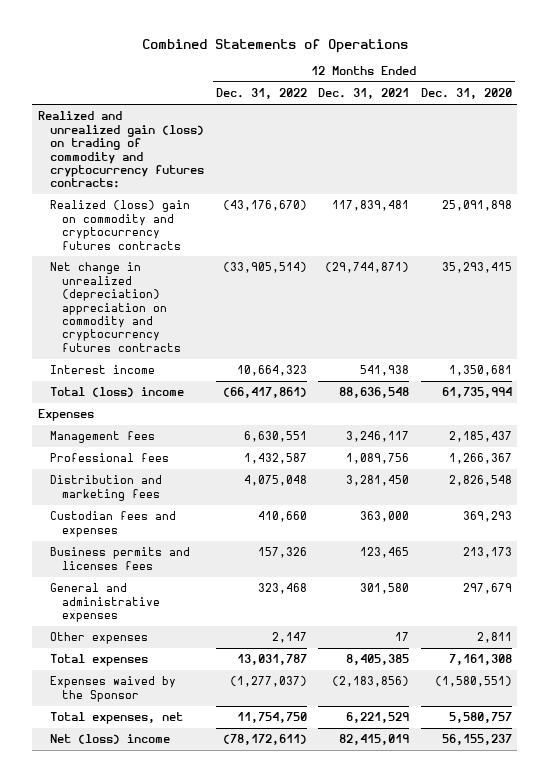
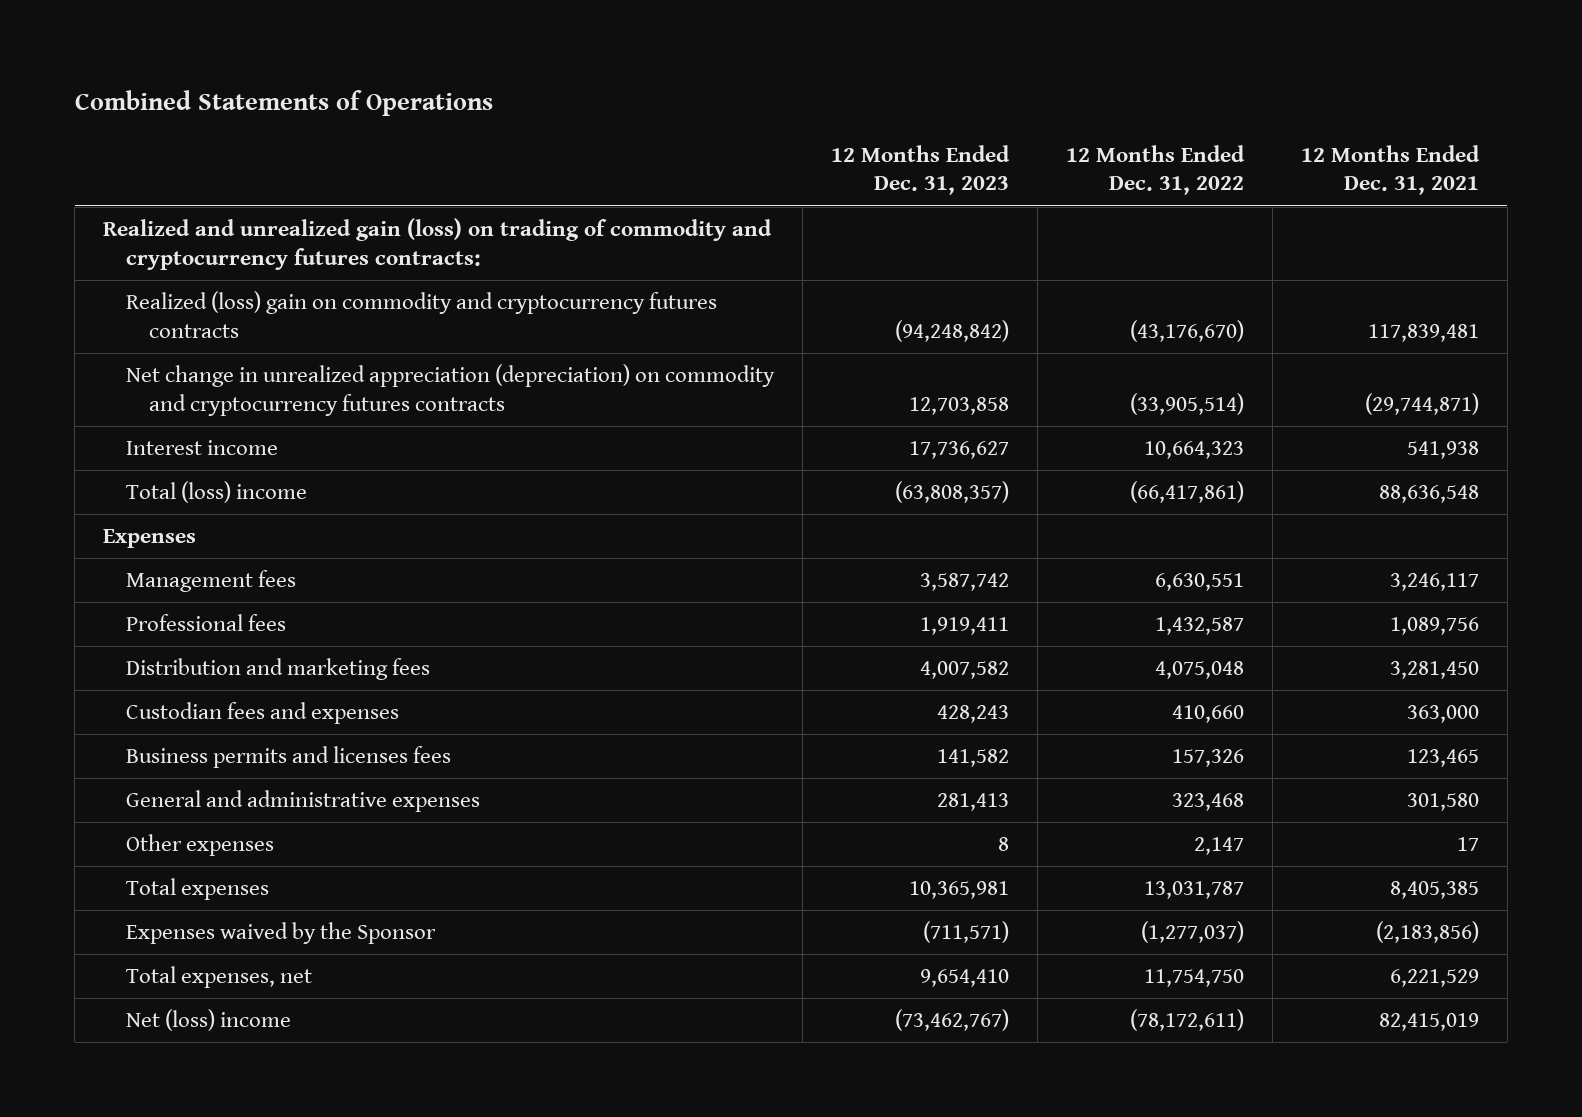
[420,88,512,100] Dec. 31, 2020 -> none
none -> [831,144,1011,196] 12 Months Ended Dec. 31, 2023
[50,262,182,352] Net change in unrealized (depreciation) appreciation on commodity and cryptocurrency futures contracts -> [126,364,776,416] Net change in unrealized appreciation (depreciation) on commodity and cryptocurrency futures contracts

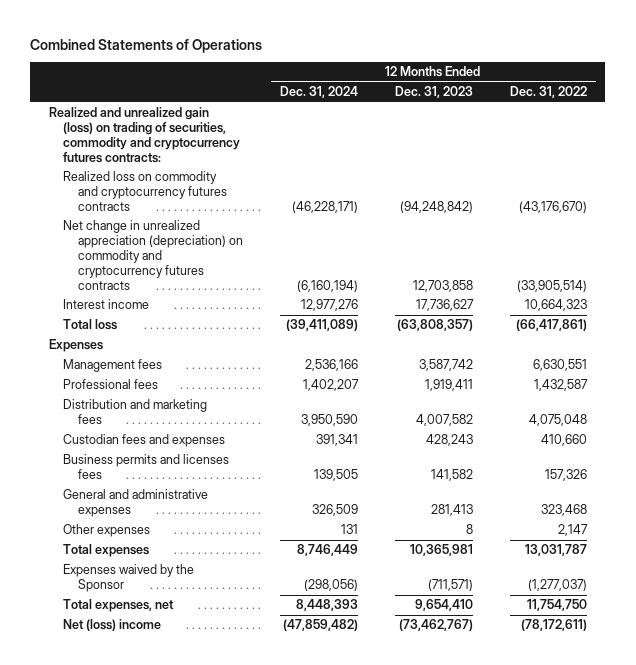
[1300,144,1480,196] 12 Months Ended Dec. 31, 2021 -> none
none -> [279,86,358,99] Dec. 31, 2024
[103,218,773,270] Realized and unrealized gain (loss) on trading of commodity and cryptocurrency futures contracts: -> [48,107,241,163] Realized and unrealized gain (loss) on trading of securities, commodity and cryptocurrency futures contracts:
[126,291,718,338] Realized (loss) gain on commodity and cryptocurrency futures contracts -> [63,171,227,212] Realized loss on commodity and cryptocurrency futures contracts
[126,481,308,504] Total (loss) income -> [63,319,118,331] Total loss

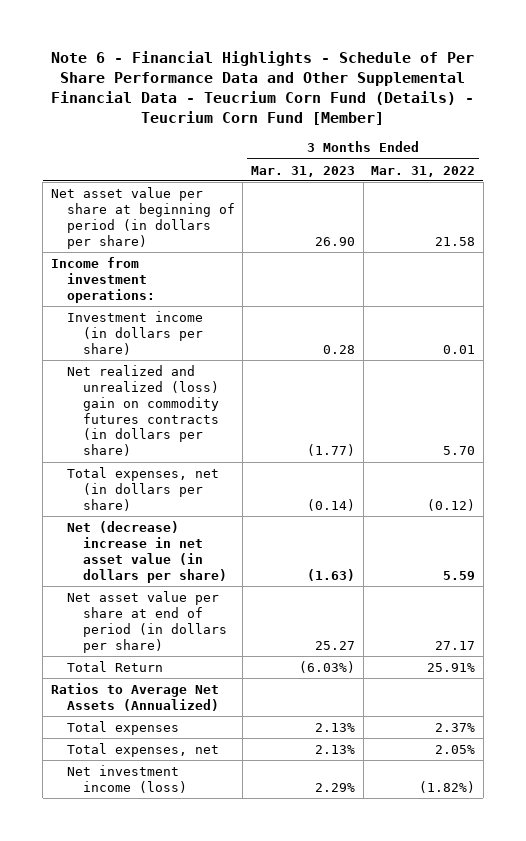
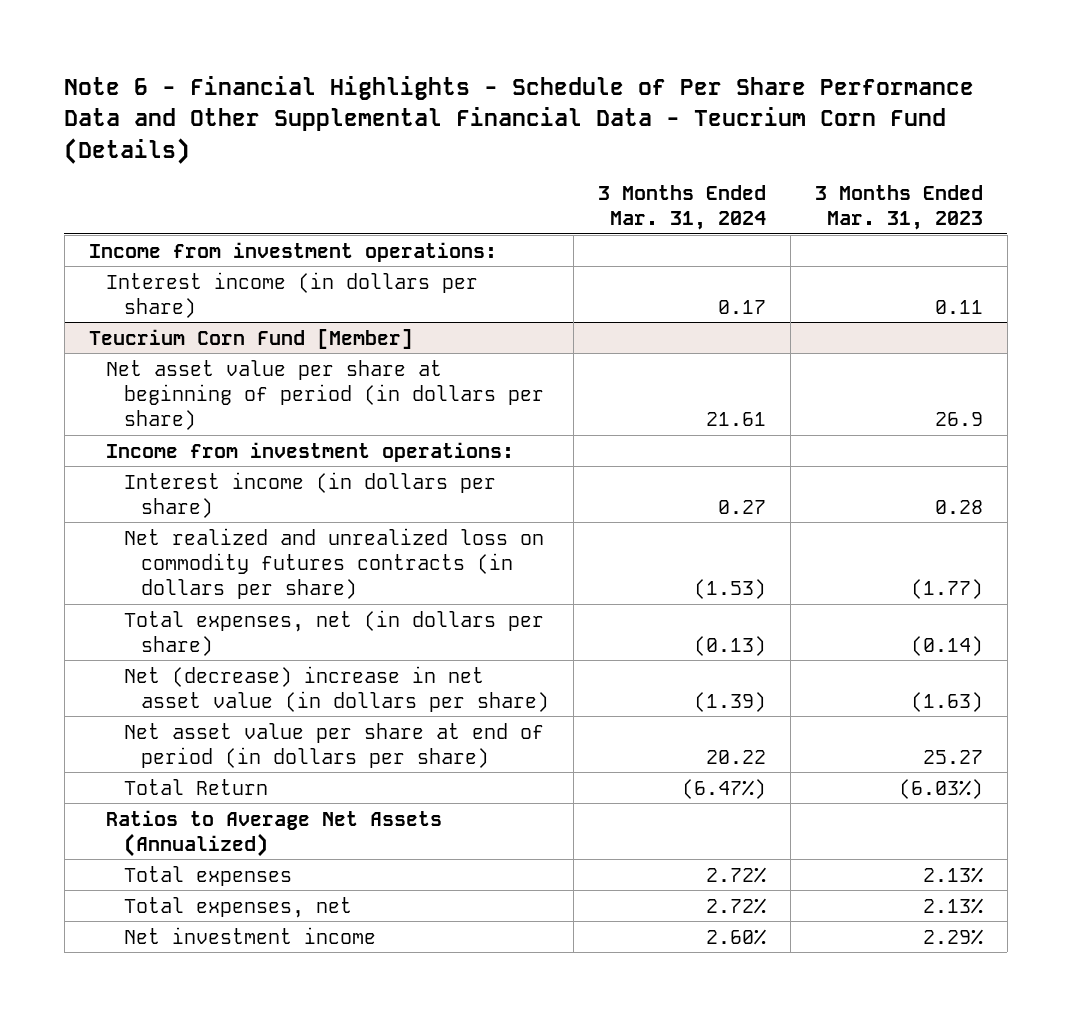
[50,50,474,126] Note 6 - Financial Highlights - Schedule of Per Share Performance Data and Other Supplemental Financial Data - Teucrium Corn Fund (Details) - Teucrium Corn Fund [Member] -> [64,76,975,164] Note 6 - Financial Highlights - Schedule of Per Share Performance Data and Other Supplemental Financial Data - Teucrium Corn Fund (Details)
[371,165,476,177] Mar. 31, 2022 -> none
none -> [598,185,767,231] 3 Months Ended Mar. 31, 2024
[50,186,235,249] Net asset value per share at beginning of period (in dollars per share) -> none
[66,310,203,355] Investment income (in dollars per share) -> [106,271,479,318] Interest income (in dollars per share)
[323,344,356,354] 0.28 -> [934,299,983,314] 0.11
none -> [88,328,413,349] Teucrium Corn Fund [Member]
none -> [106,359,544,431] Net asset value per share at beginning of period (in dollars per share)
none -> [106,441,515,462] Income from investment operations:
none -> [123,471,496,518] Interest income (in dollars per share)
[66,364,219,457] Net realized and unrealized (loss) gain on commodity futures contracts (in dollars per share) -> [123,527,544,600] Net realized and unrealized loss on commodity futures contracts (in dollars per share)
[66,764,187,793] Net investment income (loss) -> [123,926,376,944] Net investment income

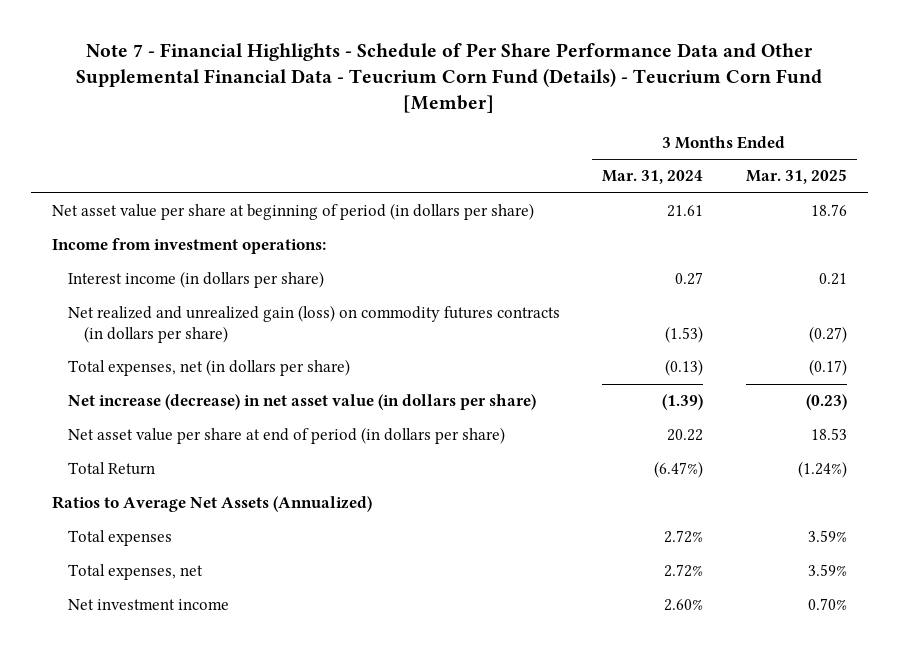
[64,76,975,164] Note 6 - Financial Highlights - Schedule of Per Share Performance Data and Other Supplemental Financial Data - Teucrium Corn Fund (Details) -> [76,42,823,113] Note 7 - Financial Highlights - Schedule of Per Share Performance Data and Other Supplemental Financial Data - Teucrium Corn Fund (Details) - Teucrium Corn Fund [Member]
[814,185,983,231] 3 Months Ended Mar. 31, 2023 -> none
none -> [745,169,847,185] Mar. 31, 2025
[88,241,497,262] Income from investment operations: -> none
[106,271,479,318] Interest income (in dollars per share) -> none
[88,328,413,349] Teucrium Corn Fund [Member] -> none
[123,527,544,600] Net realized and unrealized loss on commodity futures contracts (in dollars per share) -> [67,305,560,343] Net realized and unrealized gain (loss) on commodity futures contracts (in dollars per share)
[123,665,550,712] Net (decrease) increase in net asset value (in dollars per share) -> [67,394,536,411] Net increase (decrease) in net asset value (in dollars per share)

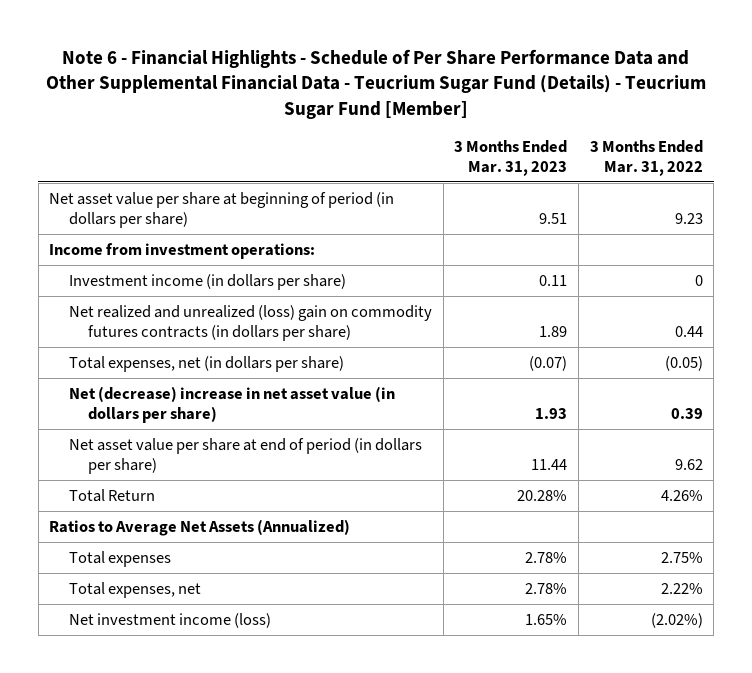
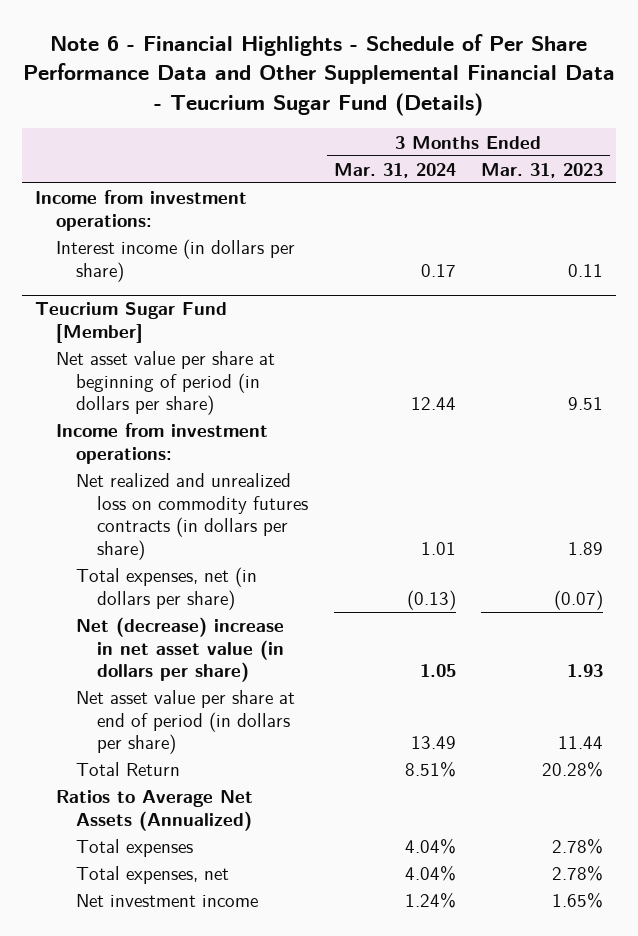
[46,48,707,119] Note 6 - Financial Highlights - Schedule of Per Share Performance Data and Other Supplemental Financial Data - Teucrium Sugar Fund (Details) - Teucrium Sugar Fund [Member] -> [23,34,616,116] Note 6 - Financial Highlights - Schedule of Per Share Performance Data and Other Supplemental Financial Data - Teucrium Sugar Fund (Details)
[589,139,703,176] 3 Months Ended Mar. 31, 2022 -> none
none -> [333,162,456,178] Mar. 31, 2024
none -> [35,190,248,231] Income from investment operations:
none -> [55,239,295,282] Interest income (in dollars per share)
none -> [35,302,228,344] Teucrium Sugar Fund [Member]
[68,273,346,290] Investment income (in dollars per share) -> none
[68,304,432,341] Net realized and unrealized (loss) gain on commodity futures contracts (in dollars per share) -> [76,473,308,560] Net realized and unrealized loss on commodity futures contracts (in dollars per share)
[68,612,271,628] Net investment income (loss) -> [76,894,259,908] Net investment income

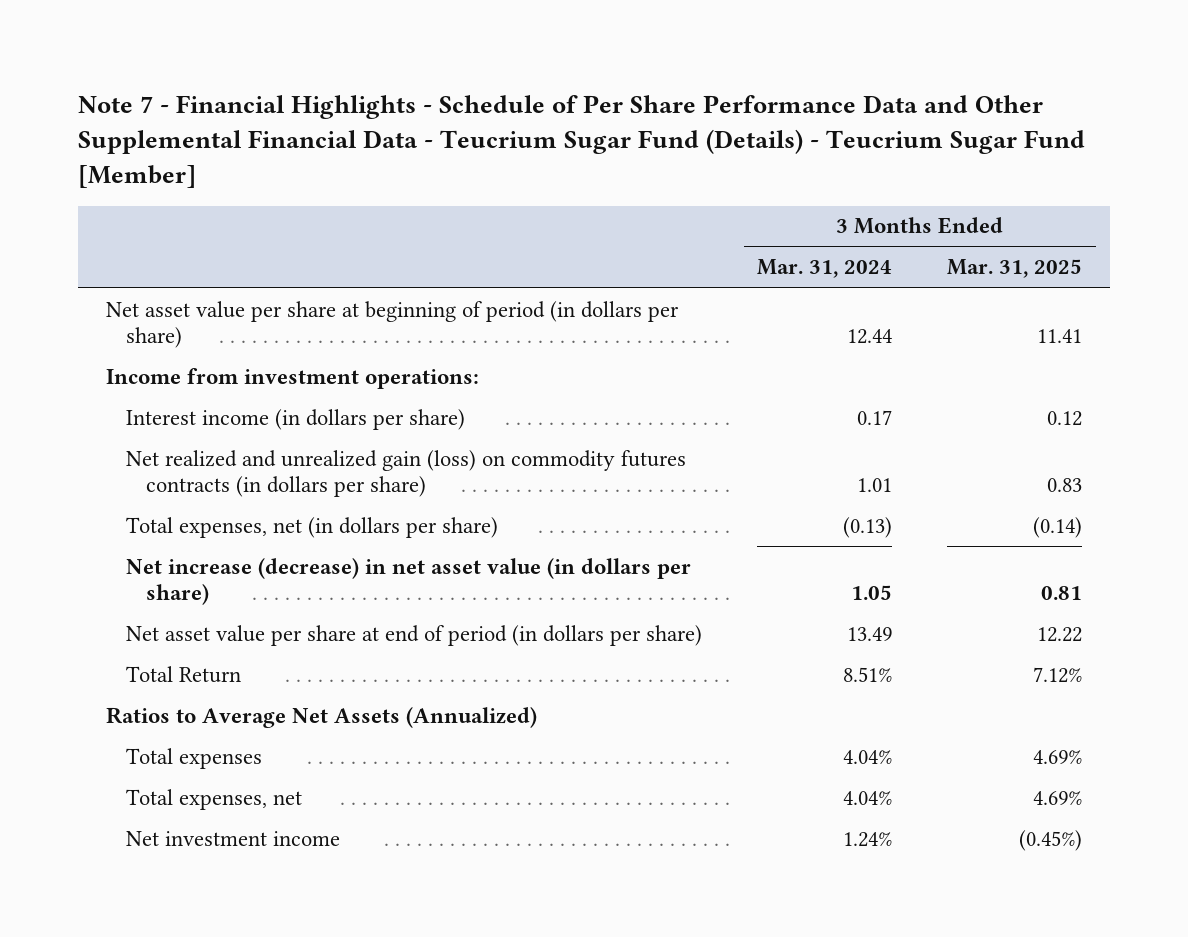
[23,34,616,116] Note 6 - Financial Highlights - Schedule of Per Share Performance Data and Other Supplemental Financial Data - Teucrium Sugar Fund (Details) -> [78,95,1086,189] Note 7 - Financial Highlights - Schedule of Per Share Performance Data and Other Supplemental Financial Data - Teucrium Sugar Fund (Details) - Teucrium Sugar Fund [Member]
[481,162,604,178] Mar. 31, 2023 -> none
none -> [947,259,1083,279] Mar. 31, 2025
[35,190,248,231] Income from investment operations: -> none
[35,302,228,344] Teucrium Sugar Fund [Member] -> none
[55,239,295,282] Interest income (in dollars per share) -> [126,408,466,430] Interest income (in dollars per share)
[76,473,308,560] Net realized and unrealized loss on commodity futures contracts (in dollars per share) -> [126,449,687,497] Net realized and unrealized gain (loss) on commodity futures contracts (in dollars per share)
[76,617,285,683] Net (decrease) increase in net asset value (in dollars per share) -> [126,557,692,605] Net increase (decrease) in net asset value (in dollars per share)

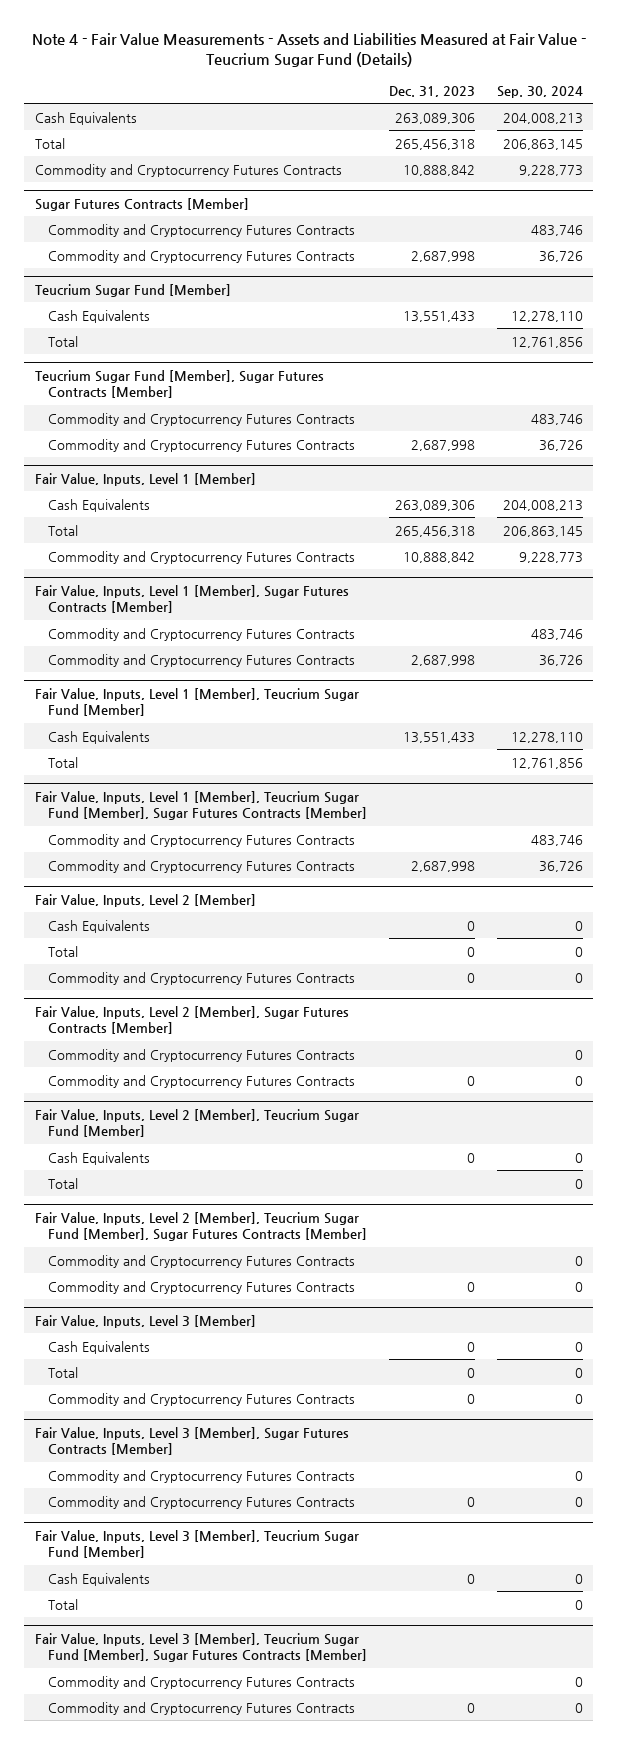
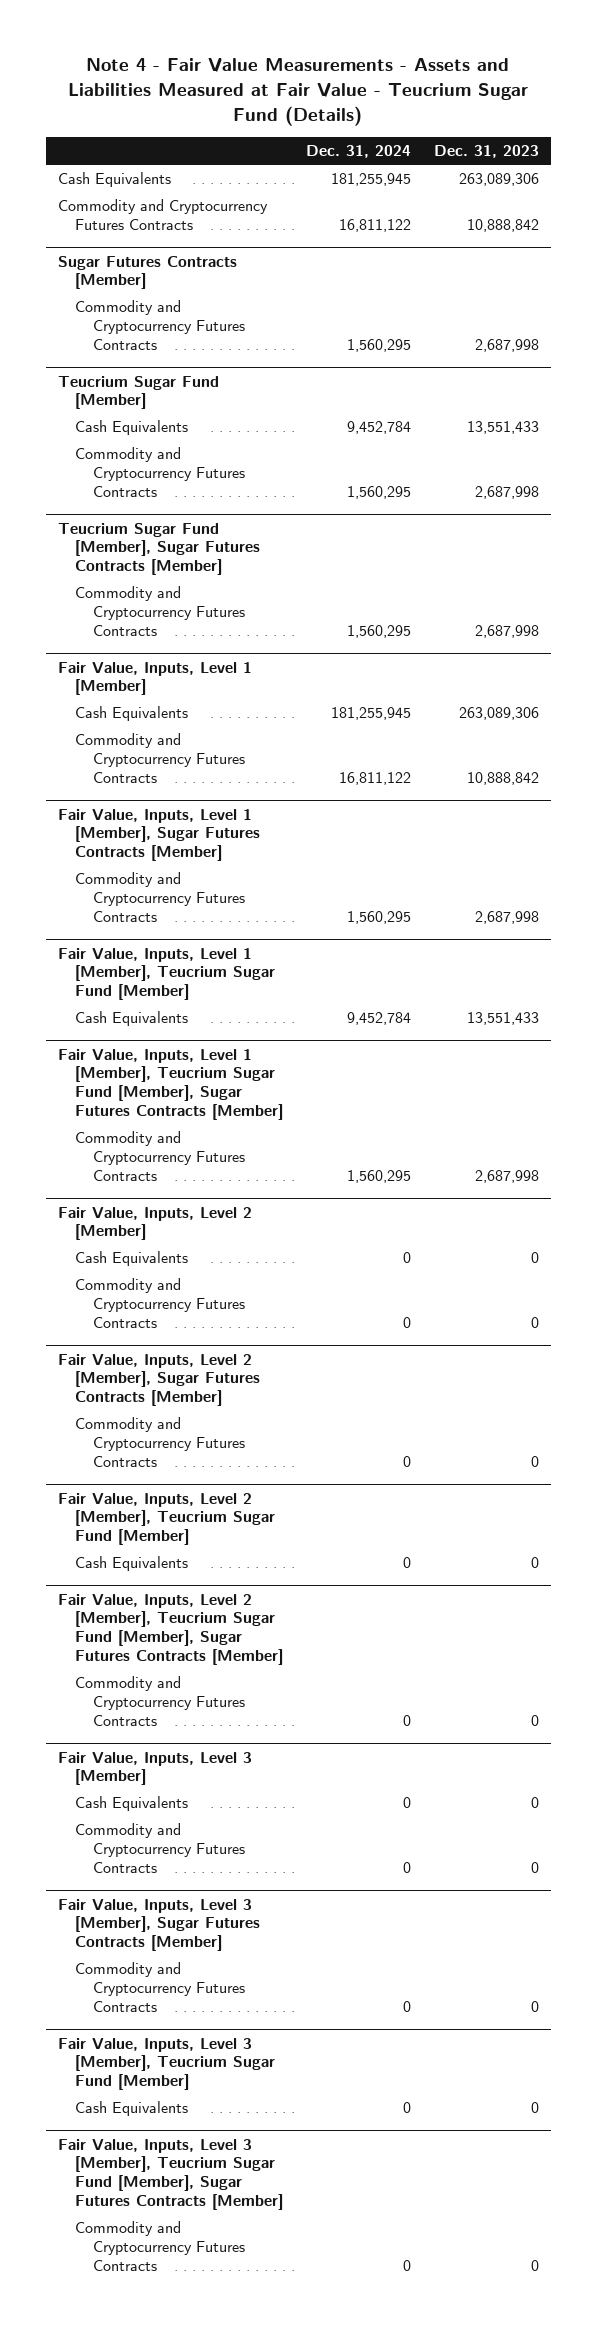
[496,85,583,98] Sep. 30, 2024 -> none
none -> [306,145,412,159] Dec. 31, 2024
[35,137,66,149] Total -> none
[47,223,355,237] Commodity and Cryptocurrency Futures Contracts -> none
[47,335,78,347] Total -> none
none -> [75,447,246,497] Commodity and Cryptocurrency Futures Contracts
[47,412,355,426] Commodity and Cryptocurrency Futures Contracts -> none
[47,524,78,536] Total -> none
[47,627,355,641] Commodity and Cryptocurrency Futures Contracts -> none
[47,756,78,768] Total -> none
[47,833,355,847] Commodity and Cryptocurrency Futures Contracts -> none
[47,945,78,957] Total -> none
[47,1048,355,1062] Commodity and Cryptocurrency Futures Contracts -> none
[47,1177,78,1189] Total -> none
[47,1254,355,1268] Commodity and Cryptocurrency Futures Contracts -> none
[47,1366,78,1378] Total -> none
[47,1469,355,1483] Commodity and Cryptocurrency Futures Contracts -> none
[47,1598,78,1610] Total -> none
[47,1675,355,1689] Commodity and Cryptocurrency Futures Contracts -> none

